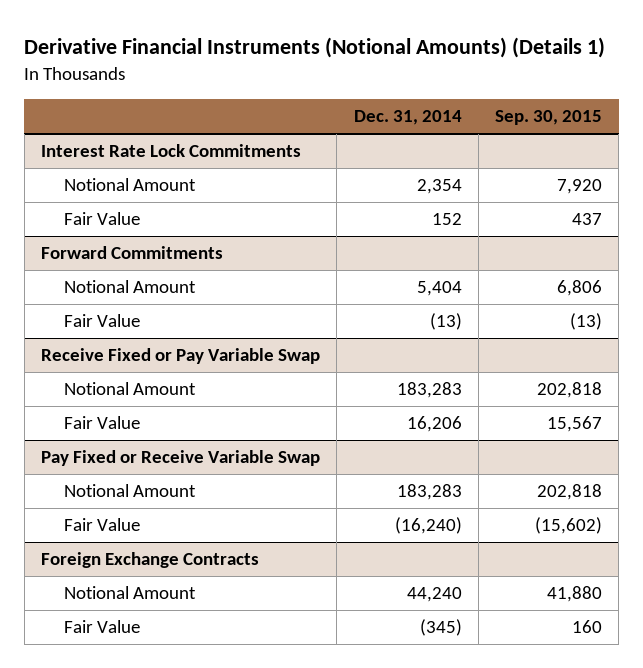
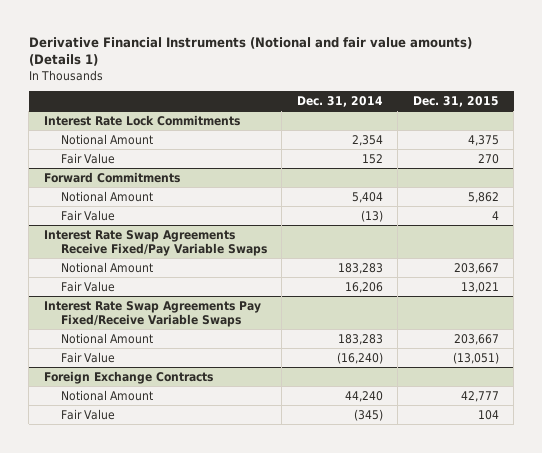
[24,37,606,59] Derivative Financial Instruments (Notional Amounts) (Details 1) -> [28,36,472,67] Derivative Financial Instruments (Notional and fair value amounts) (Details 1)
[494,110,602,126] Sep. 30, 2015 -> none
none -> [412,95,499,107] Dec. 31, 2015
[41,348,321,365] Receive Fixed or Pay Variable Swap -> [43,229,267,257] Interest Rate Swap Agreements Receive Fixed/Pay Variable Swaps
[41,450,321,467] Pay Fixed or Receive Variable Swap -> [43,300,261,328] Interest Rate Swap Agreements Pay Fixed/Receive Variable Swaps

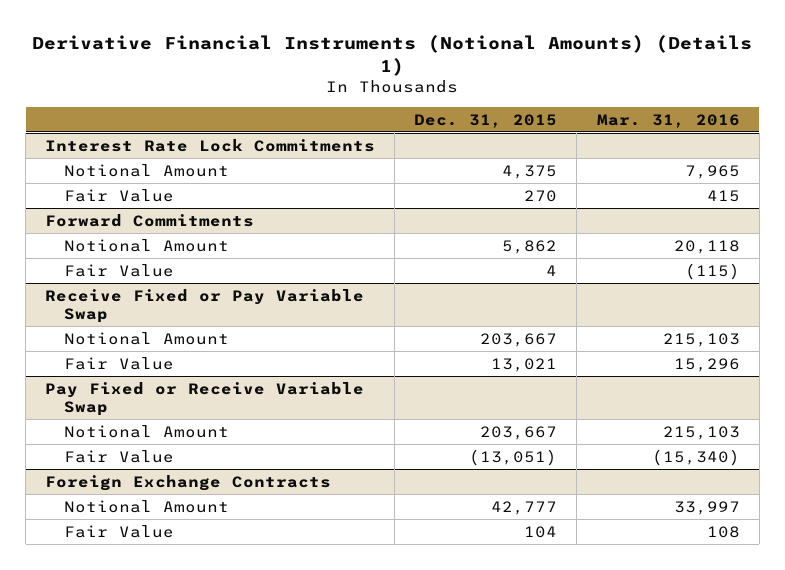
[28,36,472,67] Derivative Financial Instruments (Notional and fair value amounts) (Details 1) -> [32,34,753,76] Derivative Financial Instruments (Notional Amounts) (Details 1)
[296,95,383,107] Dec. 31, 2014 -> none
none -> [596,113,740,128] Mar. 31, 2016
[43,229,267,257] Interest Rate Swap Agreements Receive Fixed/Pay Variable Swaps -> [45,288,365,324] Receive Fixed or Pay Variable Swap
[43,300,261,328] Interest Rate Swap Agreements Pay Fixed/Receive Variable Swaps -> [45,381,365,417] Pay Fixed or Receive Variable Swap

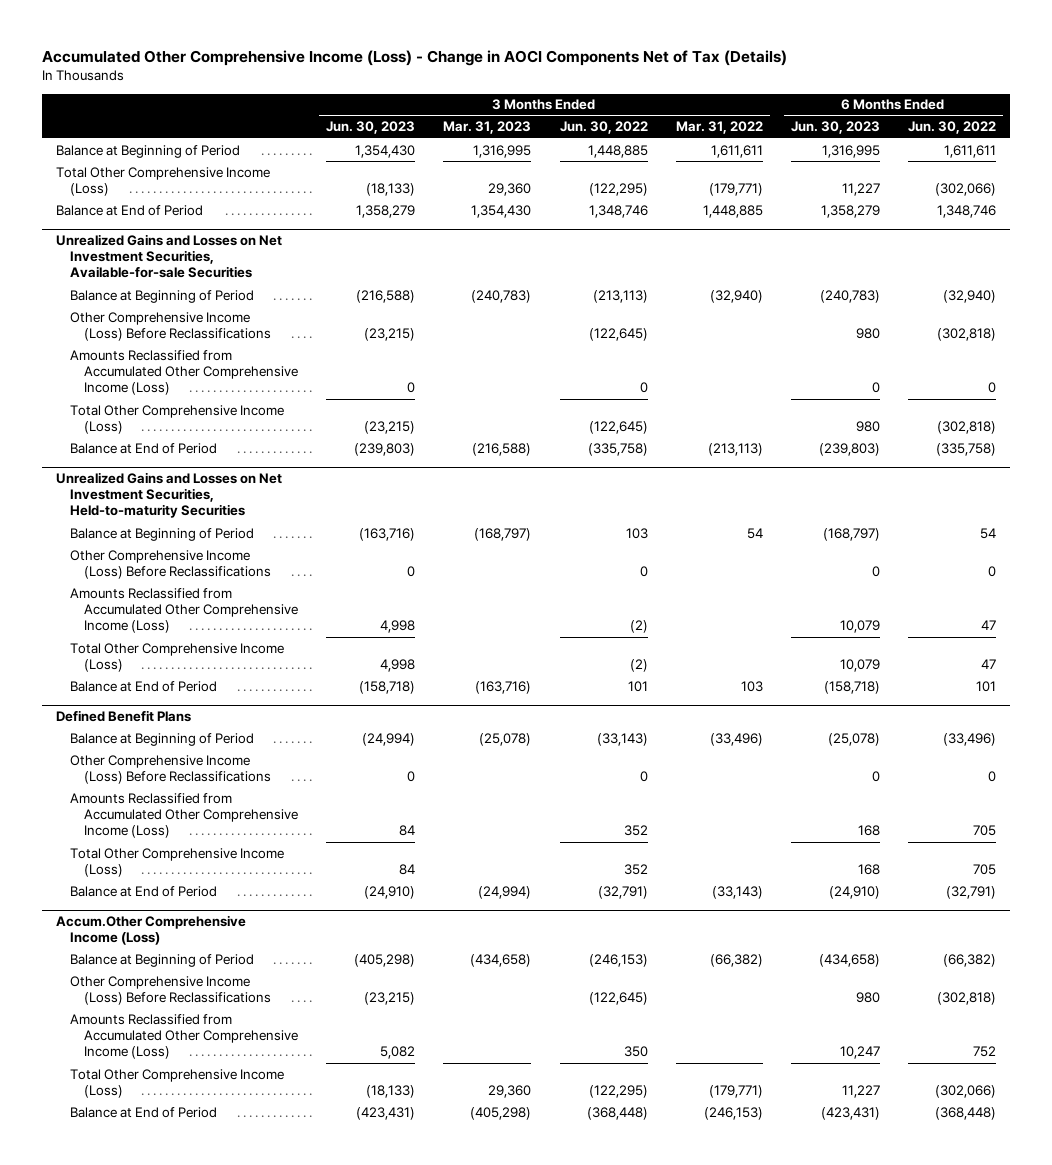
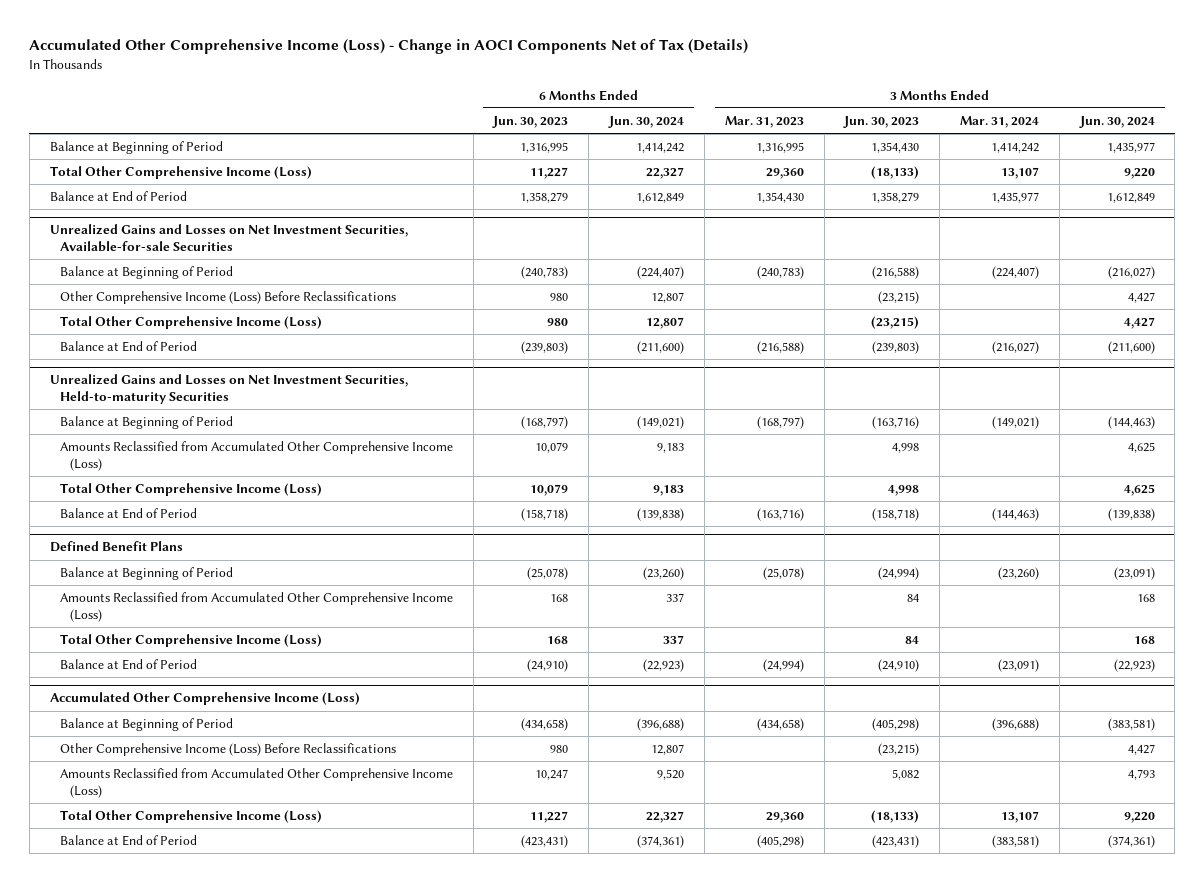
[559,121,648,135] Jun. 30, 2022 -> none
[675,121,763,135] Mar. 31, 2022 -> none
[907,121,996,135] Jun. 30, 2022 -> none
none -> [608,115,685,128] Jun. 30, 2024
none -> [959,115,1039,128] Mar. 31, 2024
none -> [1078,115,1155,128] Jun. 30, 2024
[69,349,299,396] Amounts Reclassified from Accumulated Other Comprehensive Income (Loss) -> none
[69,549,272,579] Other Comprehensive Income (Loss) Before Reclassifications -> none
[69,754,272,784] Other Comprehensive Income (Loss) Before Reclassifications -> none
[55,914,246,946] Accum.Other Comprehensive Income (Loss) -> [49,692,360,706] Accumulated Other Comprehensive Income (Loss)

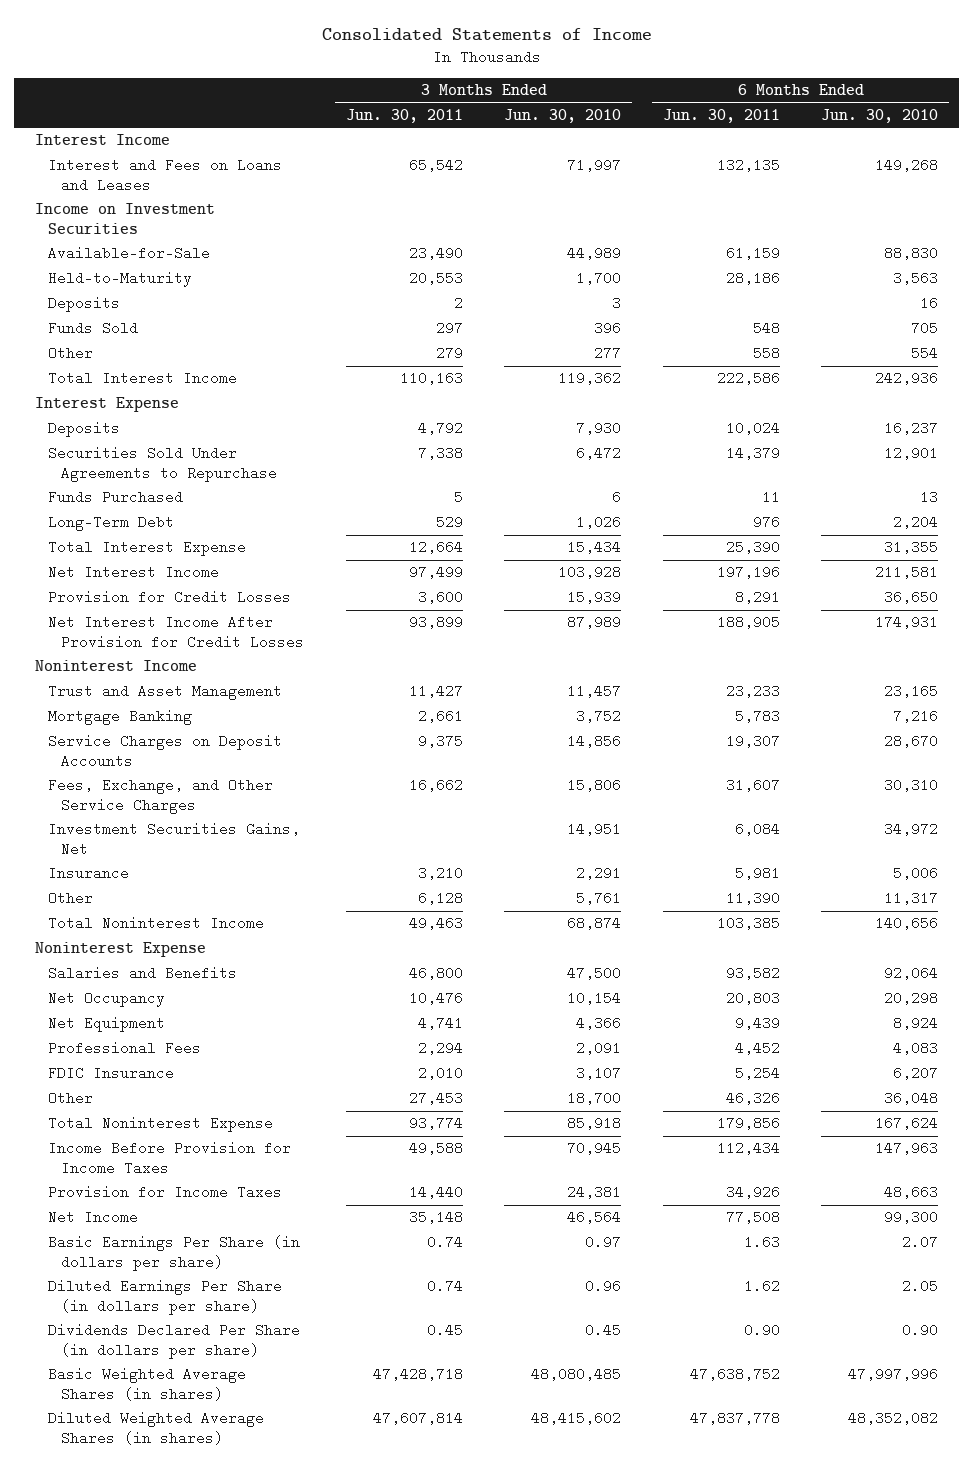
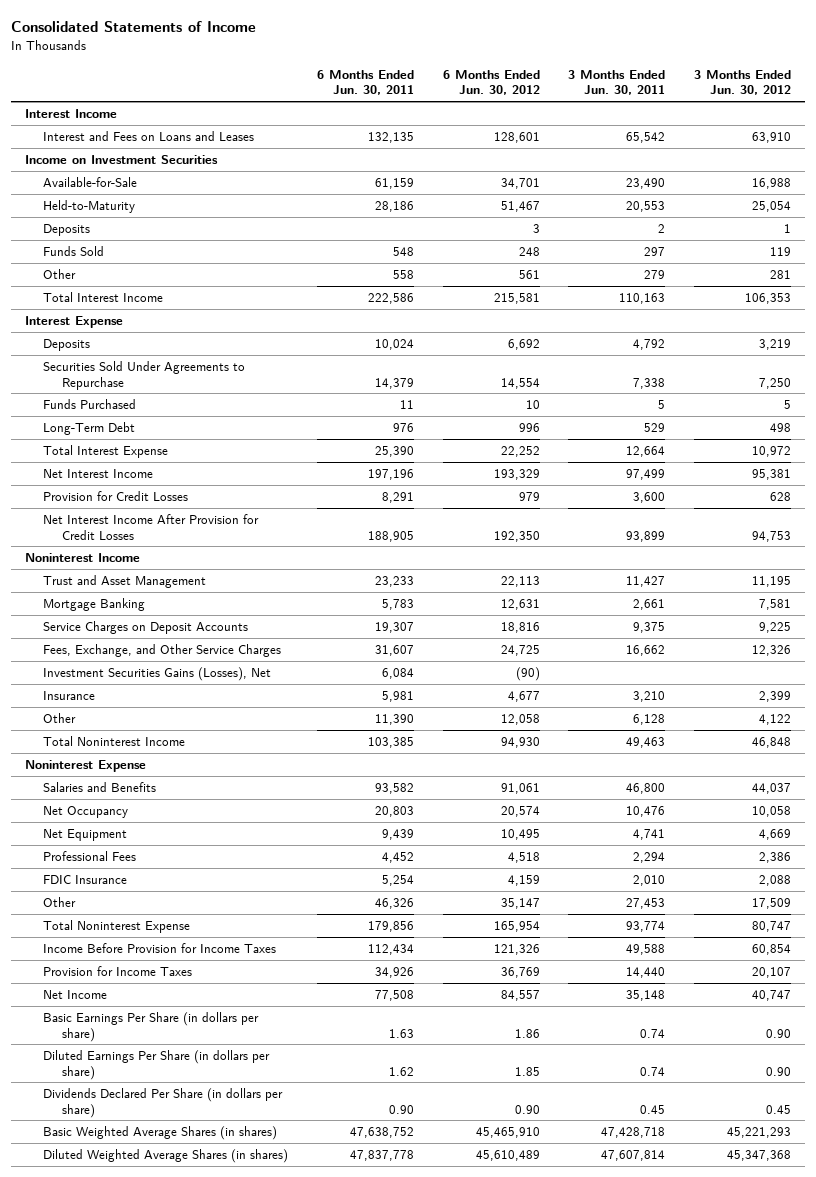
[504,108,622,123] Jun. 30, 2010 -> none
[821,108,939,123] Jun. 30, 2010 -> none
none -> [442,69,540,96] 6 Months Ended Jun. 30, 2012
none -> [693,69,791,96] 3 Months Ended Jun. 30, 2012
[48,822,301,856] Investment Securities Gains, Net -> [43,667,272,682] Investment Securities Gains (Losses), Net

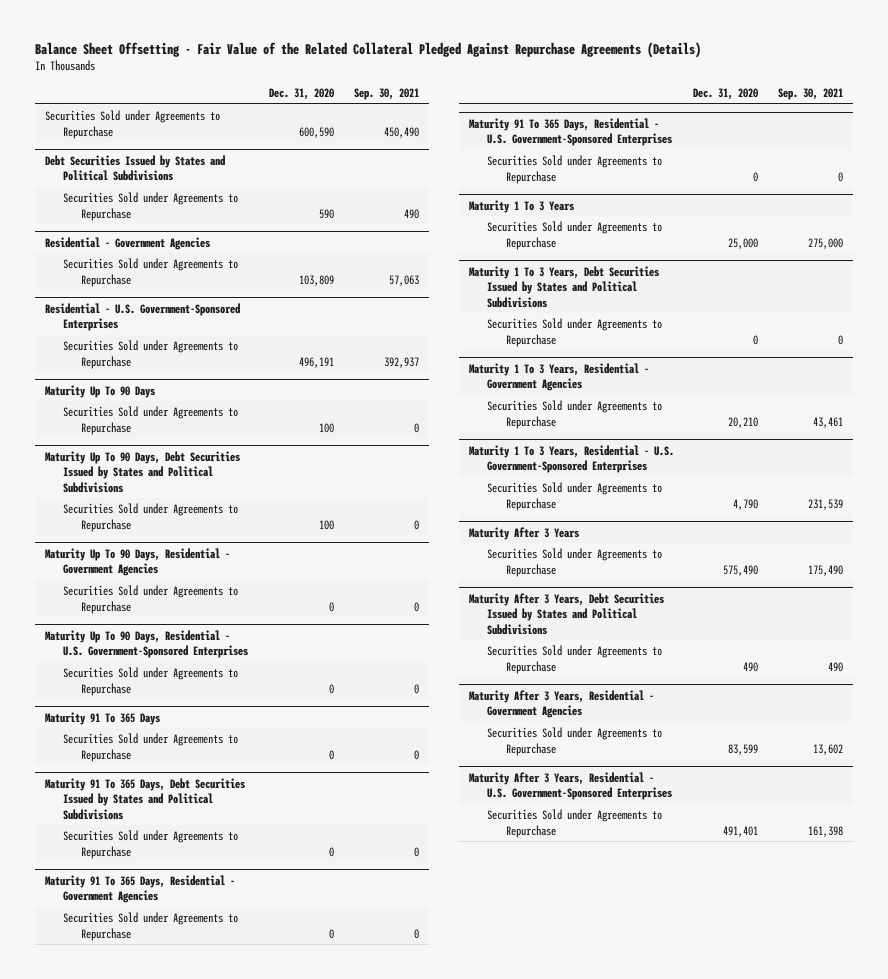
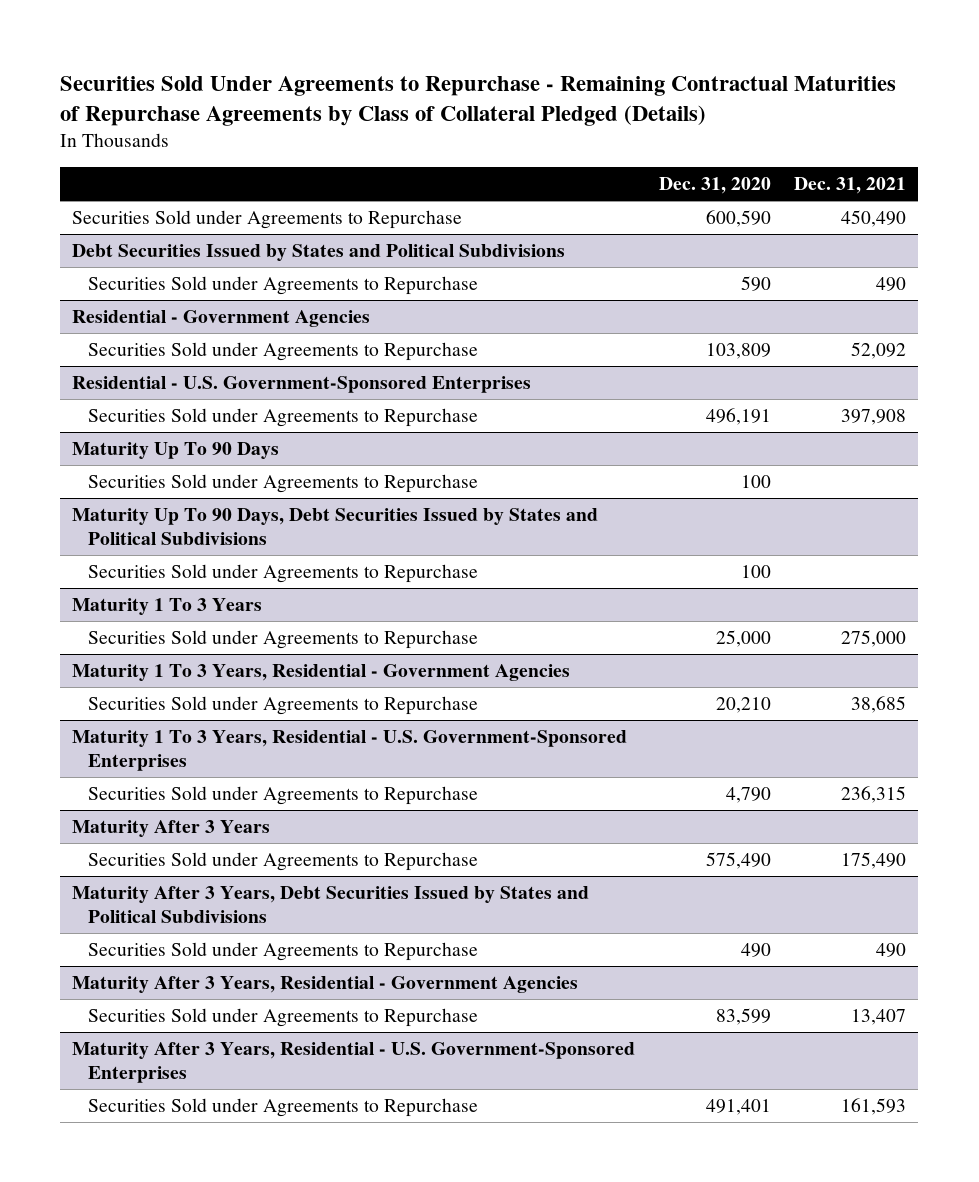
[34,41,701,58] Balance Sheet Offsetting - Fair Value of the Related Collateral Pledged Against Repurchase Agreements (Details) -> [60,75,897,127] Securities Sold Under Agreements to Repurchase - Remaining Contractual Maturities of Repurchase Agreements by Class of Collateral Pledged (Details)
[354,87,420,100] Sep. 30, 2021 -> none
none -> [794,176,907,194] Dec. 31, 2021
[44,547,230,577] Maturity Up To 90 Days, Residential - Government Agencies -> none
[63,585,239,614] Securities Sold under Agreements to Repurchase -> none
[44,629,249,659] Maturity Up To 90 Days, Residential - U.S. Government-Sponsored Enterprises -> none
[63,667,239,696] Securities Sold under Agreements to Repurchase -> none
[44,711,160,725] Maturity 91 To 365 Days -> none
[63,733,239,762] Securities Sold under Agreements to Repurchase -> none
[44,777,245,820] Maturity 91 To 365 Days, Debt Securities Issued by States and Political Subdivisions -> none
[63,830,239,859] Securities Sold under Agreements to Repurchase -> none
[44,874,235,904] Maturity 91 To 365 Days, Residential - Government Agencies -> none
[63,912,239,941] Securities Sold under Agreements to Repurchase -> none
[468,117,673,147] Maturity 91 To 365 Days, Residential - U.S. Government-Sponsored Enterprises -> none
[487,155,663,184] Securities Sold under Agreements to Repurchase -> none
[468,265,659,308] Maturity 1 To 3 Years, Debt Securities Issued by States and Political Subdivisions -> none
[487,318,663,347] Securities Sold under Agreements to Repurchase -> none

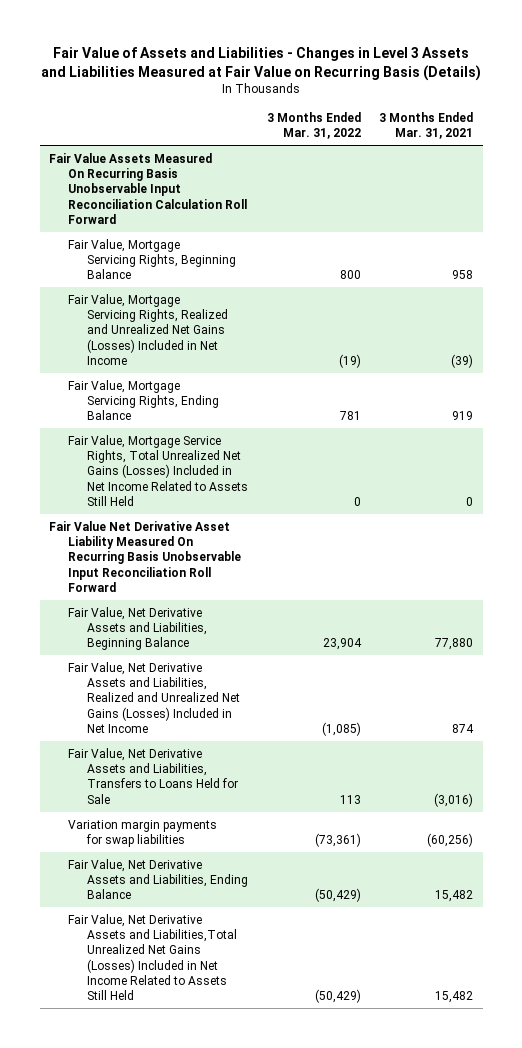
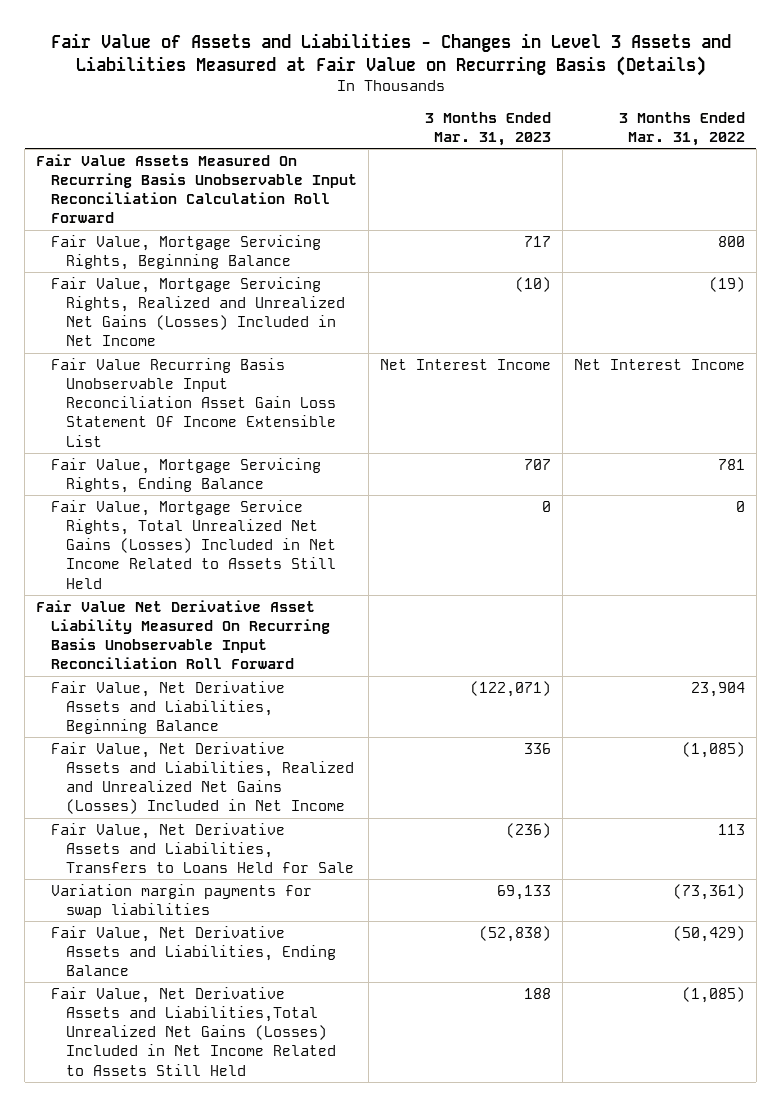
[379,112,474,140] 3 Months Ended Mar. 31, 2021 -> none
none -> [425,111,552,146] 3 Months Ended Mar. 31, 2023
none -> [51,357,337,447] Fair Value Recurring Basis Unobservable Input Reconciliation Asset Gain Loss Statement Of Income Extensible List
[314,989,361,1004] (50,429) -> [681,986,745,1003] (1,085)

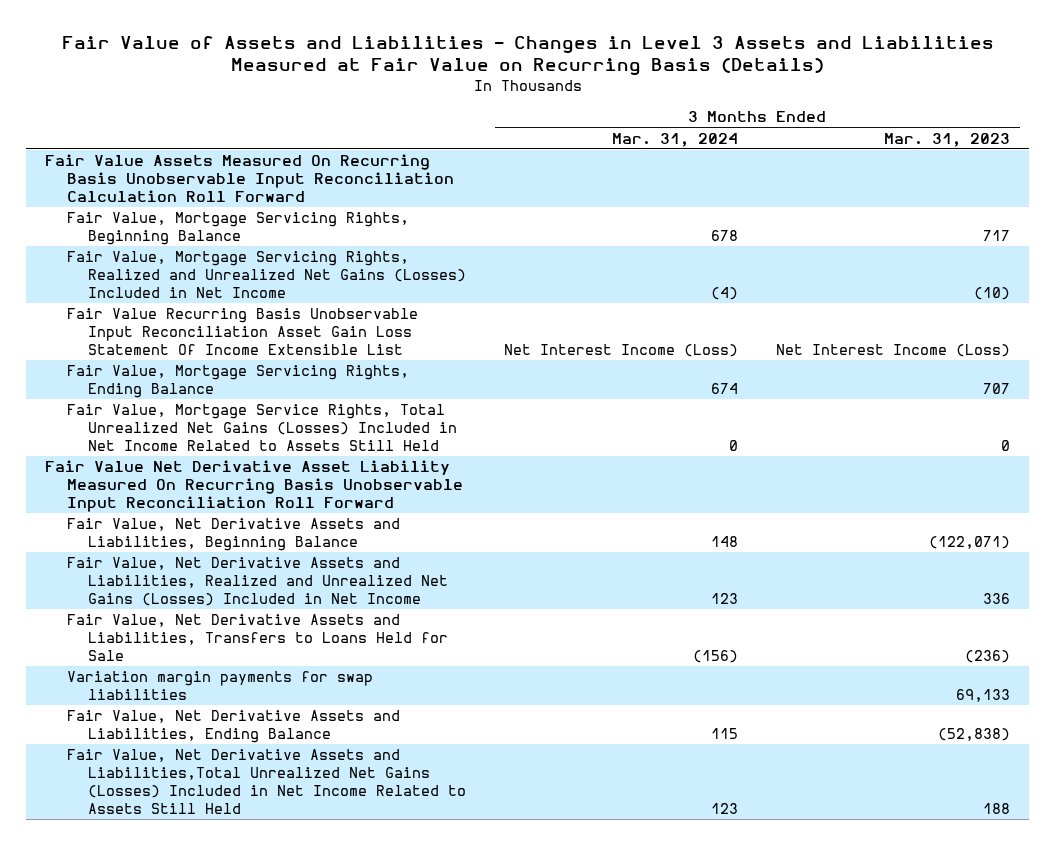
[618,111,745,146] 3 Months Ended Mar. 31, 2022 -> none
none -> [612,132,739,147] Mar. 31, 2024
[380,358,552,370] Net Interest Income -> [776,344,1011,358] Net Interest Income (Loss)

